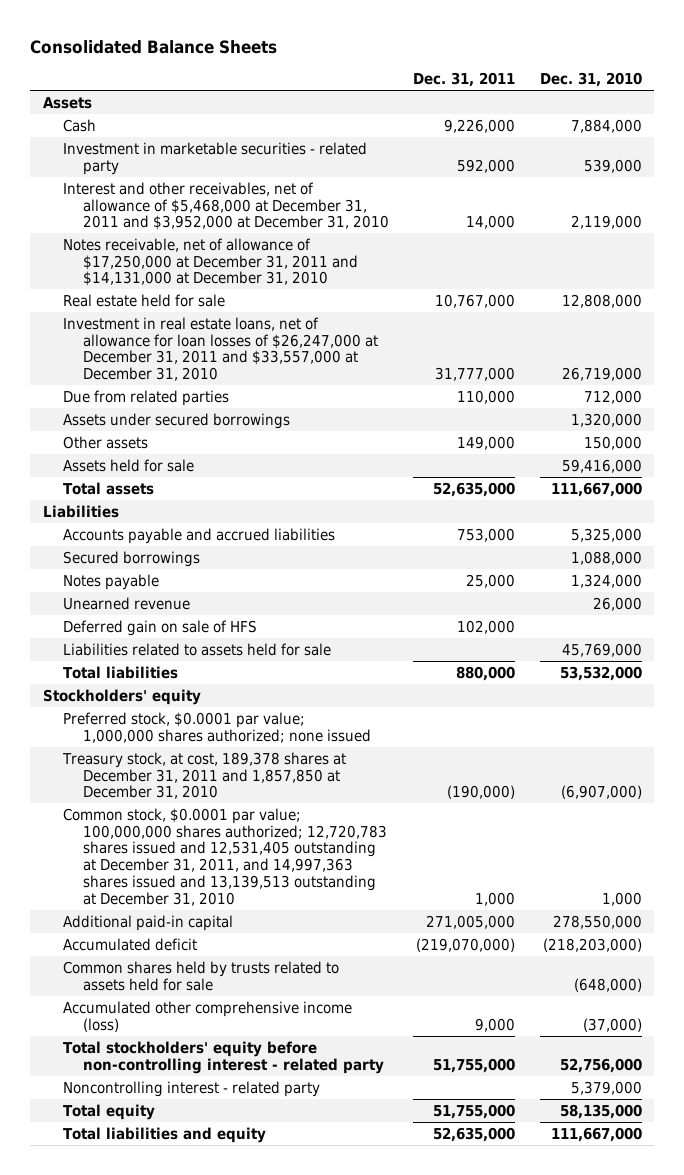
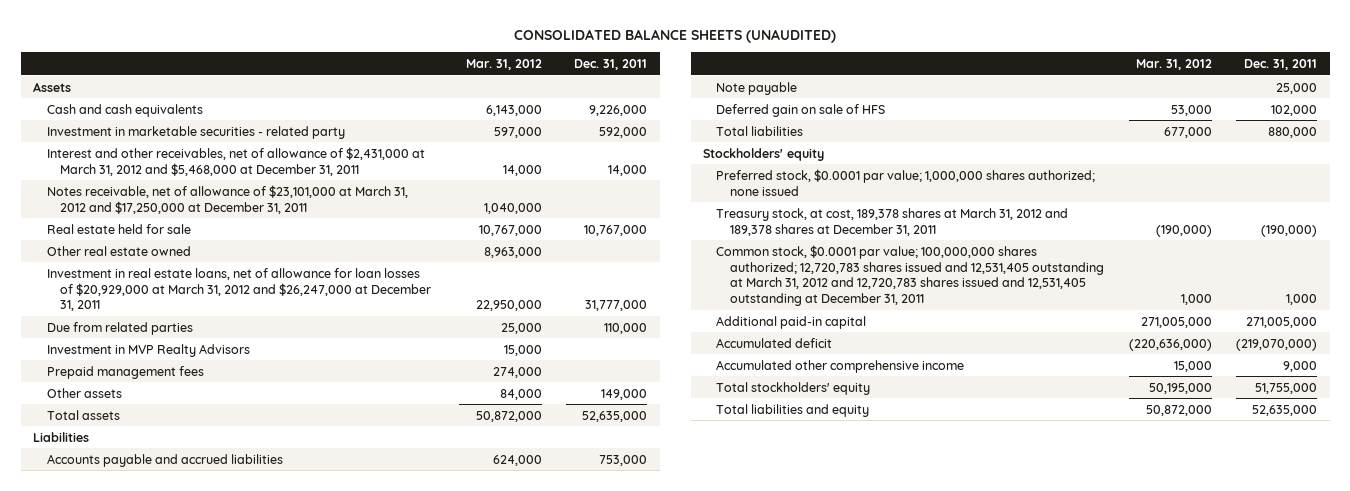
[30,40,278,55] Consolidated Balance Sheets -> [514,28,837,43] CONSOLIDATED BALANCE SHEETS (UNAUDITED)
[539,72,642,88] Dec. 31, 2010 -> none
none -> [465,58,542,70] Mar. 31, 2012
[62,118,96,132] Cash -> [46,103,203,117] Cash and cash equivalents
[62,181,390,231] Interest and other receivables, net of allowance of $5,468,000 at December 31, 2011 and $3,952,000 at December 31, 2010 -> [46,146,425,176] Interest and other receivables, net of allowance of $2,431,000 at March 31, 2012 and $5,468,000 at December 31, 2011
[62,237,359,287] Notes receivable, net of allowance of $17,250,000 at December 31, 2011 and $14,131,000 at December 31, 2010 -> [46,184,408,214] Notes receivable, net of allowance of $23,101,000 at March 31, 2012 and $17,250,000 at December 31, 2011
none -> [46,245,191,256] Other real estate owned
[62,316,379,382] Investment in real estate loans, net of allowance for loan losses of $26,247,000 at December 31, 2011 and $33,557,000 at December 31, 2010 -> [46,267,432,312] Investment in real estate loans, net of allowance for loan losses of $20,929,000 at March 31, 2012 and $26,247,000 at December 31, 2011
[62,412,290,429] Assets under secured borrowings -> none
none -> [46,343,250,357] Investment in MVP Realty Advisors
none -> [46,365,204,379] Prepaid management fees
[62,458,194,472] Assets held for sale -> none
[62,550,200,567] Secured borrowings -> none
[62,596,190,610] Unearned revenue -> none
[62,573,159,590] Notes payable -> [716,81,798,95] Note payable
[62,642,331,656] Liabilities related to assets held for sale -> none
[61,751,346,800] Treasury stock, at cost, 189,378 shares at December 31, 2011 and 1,857,850 at December 31, 2010 -> [716,207,1069,236] Treasury stock, at cost, 189,378 shares at March 31, 2012 and 189,378 shares at December 31, 2011
[62,807,388,906] Common stock, $0.0001 par value; 100,000,000 shares authorized; 12,720,783 shares issued and 12,531,405 outstanding at December 31, 2011, and 14,997,363 shares issued and 13,139,513 outstanding at December 31, 2010 -> [716,244,1105,307] Common stock, $0.0001 par value; 100,000,000 shares authorized; 12,720,783 shares issued and 12,531,405 outstanding at March 31, 2012 and 12,720,783 shares issued and 12,531,405 outstanding at December 31, 2011
[62,960,339,991] Common shares held by trusts related to assets held for sale -> none
[62,1040,385,1074] Total stockholders' equity before non-controlling interest - related party -> none
[62,1080,320,1097] Noncontrolling interest - related party -> none
[62,1000,352,1032] Accumulated other comprehensive income (loss) -> [716,359,965,373] Accumulated other comprehensive income
[62,1103,155,1120] Total equity -> [716,381,871,395] Total stockholders' equity

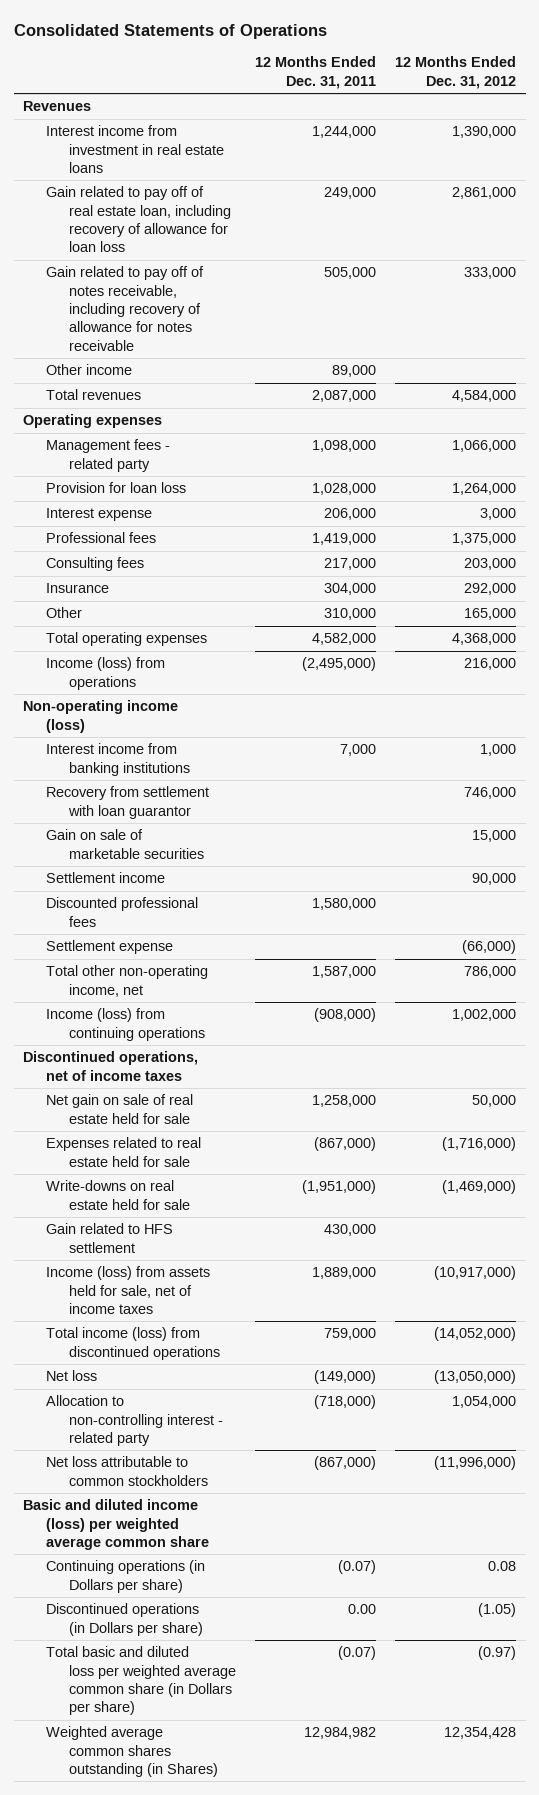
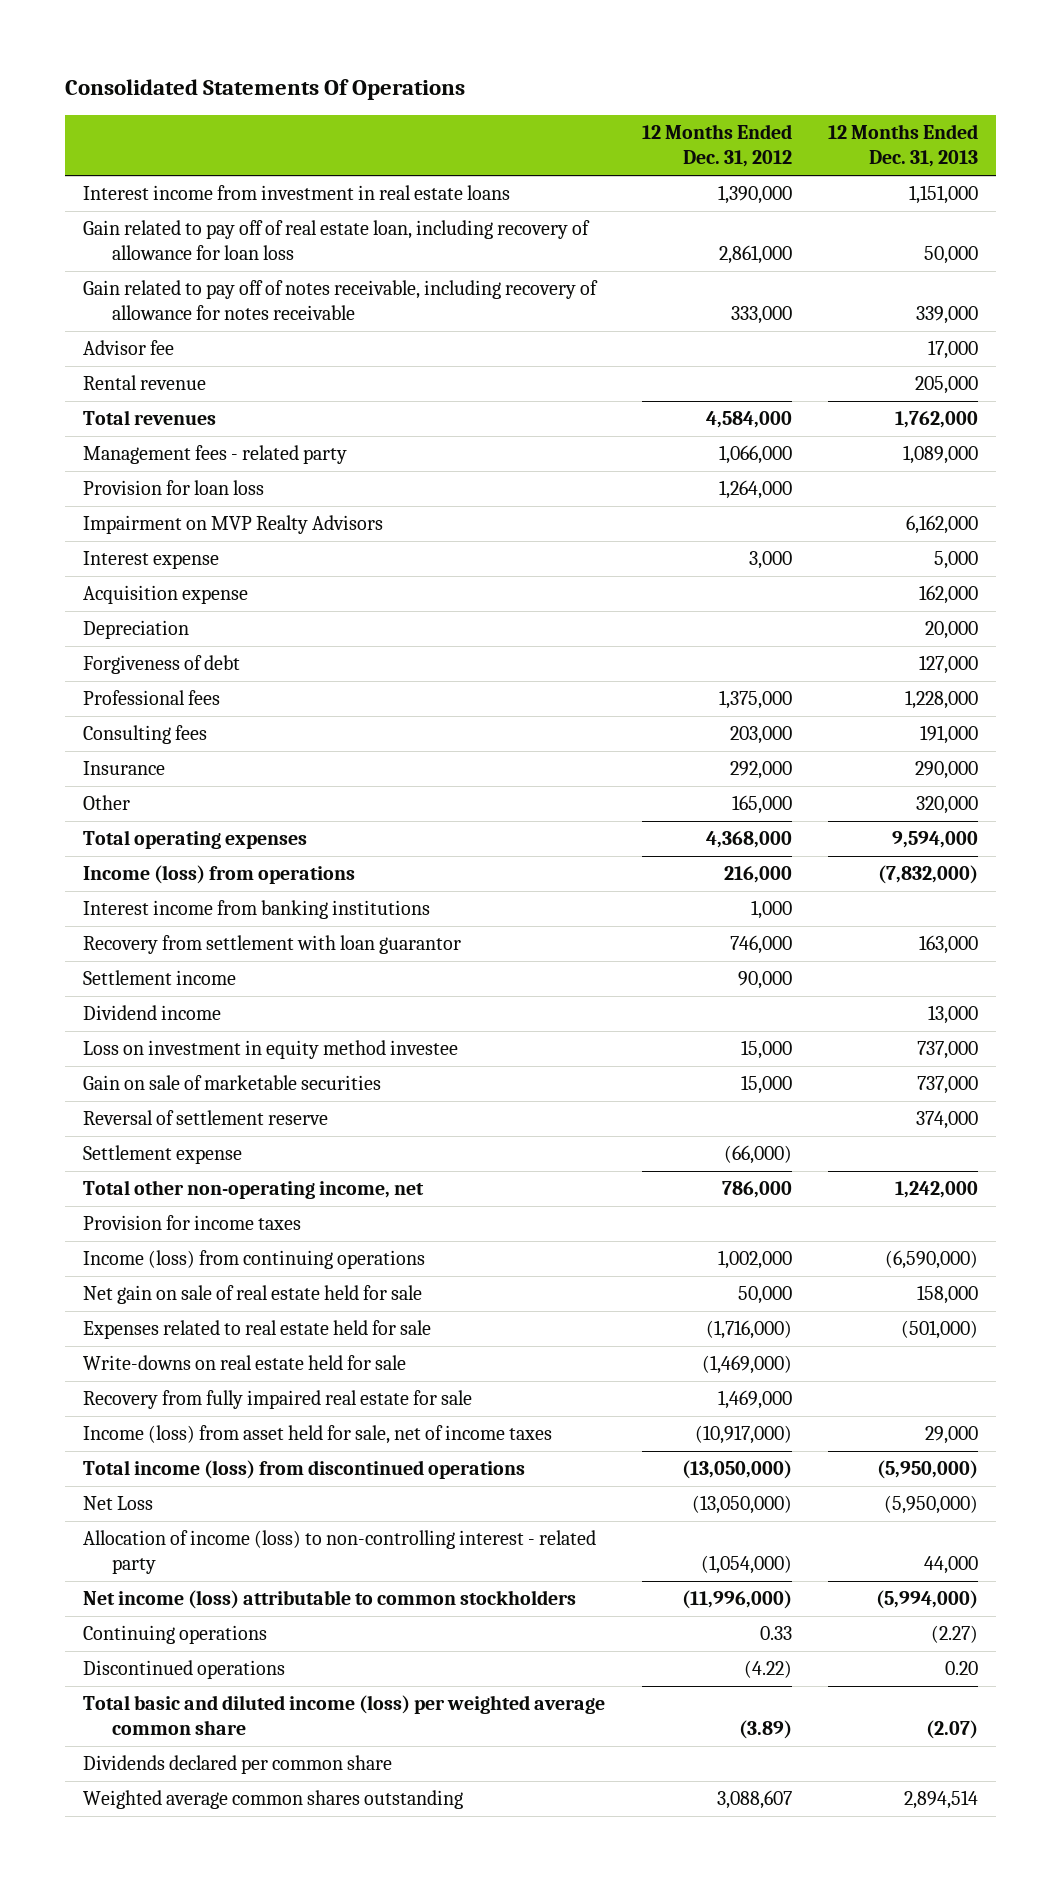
[13,23,327,39] Consolidated Statements of Operations -> [65,79,466,101] Consolidated Statements Of Operations
[255,56,377,89] 12 Months Ended Dec. 31, 2011 -> none
none -> [827,123,978,168] 12 Months Ended Dec. 31, 2013
[23,101,92,112] Revenues -> none
[46,364,133,376] Other income -> none
none -> [83,340,175,356] Advisor fee
none -> [83,375,207,391] Rental revenue
[23,414,163,429] Operating expenses -> none
none -> [83,515,384,535] Impairment on MVP Realty Advisors
none -> [83,585,249,605] Acquisition expense
none -> [83,620,190,640] Depreciation
none -> [83,655,241,675] Forgiveness of debt
[23,700,179,733] Non-operating income (loss) -> none
[46,897,199,927] Discounted professional fees -> none
none -> [83,1005,222,1021] Dividend income
none -> [83,1040,459,1060] Loss on investment in equity method investee
[46,829,204,859] Gain on sale of marketable securities -> [83,1075,382,1091] Gain on sale of marketable securities
none -> [83,1110,329,1126] Reversal of settlement reserve
none -> [83,1215,302,1231] Provision for income taxes
[23,1051,199,1081] Discontinued operations, net of income taxes -> none
[46,1223,174,1253] Gain related to HFS settlement -> none
[23,1499,210,1551] Basic and diluted income (loss) per weighted average common share -> none
none -> [83,1390,473,1410] Recovery from fully impaired real estate for sale
[46,1266,211,1315] Income (loss) from assets held for sale, net of income taxes -> [83,1425,553,1445] Income (loss) from asset held for sale, net of income taxes
[434,1327,517,1342] (14,052,000) -> [681,1460,792,1480] (13,050,000)
[46,1370,98,1382] Net loss -> [83,1496,154,1511] Net Loss
[46,1395,223,1447] Allocation to non-controlling interest - related party -> [83,1530,597,1575] Allocation of income (loss) to non-controlling interest - related party
[452,1396,517,1409] 1,054,000 -> [700,1555,792,1575] (1,054,000)
[46,1456,208,1486] Net loss attributable to common stockholders -> [83,1590,577,1610] Net income (loss) attributable to common stockholders
[46,1560,206,1593] Continuing operations (in Dollars per share) -> [83,1625,268,1645] Continuing operations
[488,1561,517,1572] 0.08 -> [759,1626,792,1641] 0.33
[46,1603,203,1636] Discontinued operations (in Dollars per share) -> [83,1660,286,1680] Discontinued operations
[478,1603,517,1618] (1.05) -> [743,1660,792,1679] (4.22)
[46,1646,236,1716] Total basic and diluted loss per weighted average common share (in Dollars per share) -> [83,1695,606,1736] Total basic and diluted income (loss) per weighted average common share
[478,1646,517,1661] (0.97) -> [738,1720,792,1740] (3.89)
none -> [83,1755,393,1775] Dividends declared per common share
[46,1726,218,1778] Weighted average common shares outstanding (in Shares) -> [83,1790,464,1810] Weighted average common shares outstanding
[444,1727,517,1740] 12,354,428 -> [716,1790,792,1810] 3,088,607

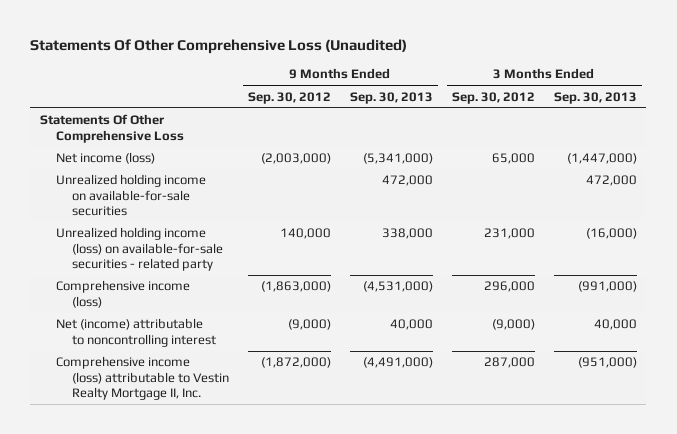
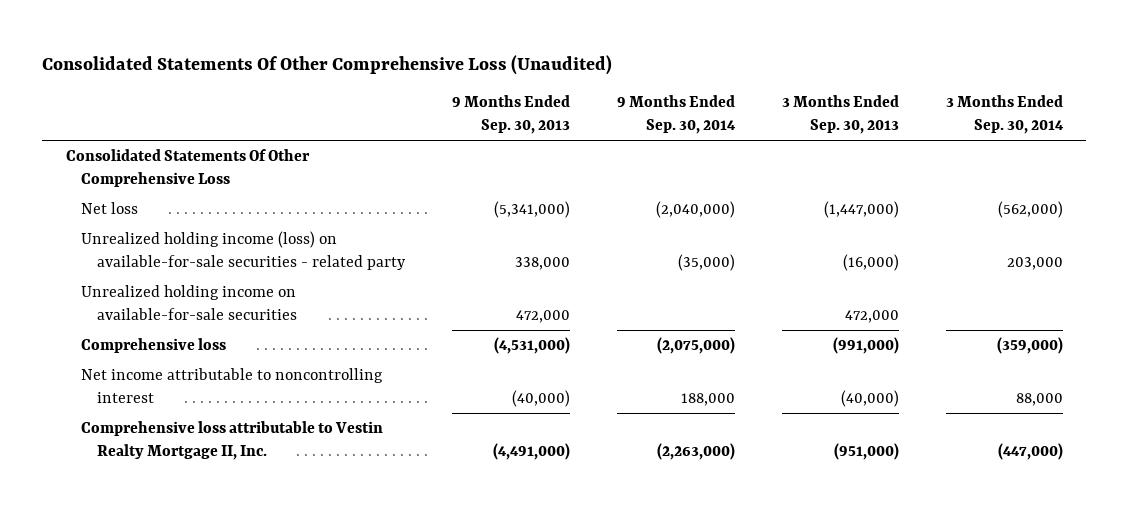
[30,39,408,55] Statements Of Other Comprehensive Loss (Unaudited) -> [42,54,613,75] Consolidated Statements Of Other Comprehensive Loss (Unaudited)
[247,91,331,104] Sep. 30, 2012 -> none
[451,91,535,104] Sep. 30, 2012 -> none
none -> [616,95,736,135] 9 Months Ended Sep. 30, 2014
none -> [945,95,1064,135] 3 Months Ended Sep. 30, 2014
[39,114,184,143] Statements Of Other Comprehensive Loss -> [65,149,310,188] Consolidated Statements Of Other Comprehensive Loss
[55,152,155,165] Net income (loss) -> [81,202,139,215] Net loss
[55,174,206,216] Unrealized holding income on available-for-sale securities -> [81,285,297,321] Unrealized holding income on available-for-sale securities
[55,280,190,308] Comprehensive income (loss) -> [81,338,227,354] Comprehensive loss
[55,318,216,347] Net (income) attributable to noncontrolling interest -> [81,368,384,404] Net income attributable to noncontrolling interest
[389,319,433,331] 40,000 -> [511,390,570,408] (40,000)
[593,319,637,331] 40,000 -> [840,390,899,408] (40,000)
[55,356,229,400] Comprehensive income (loss) attributable to Vestin Realty Mortgage II, Inc. -> [81,421,384,461] Comprehensive loss attributable to Vestin Realty Mortgage II, Inc.

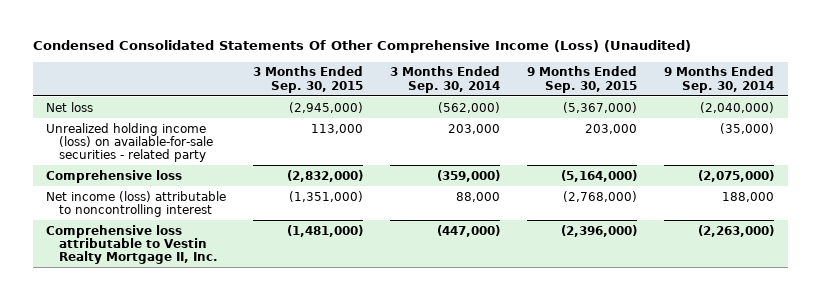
[42,54,613,75] Consolidated Statements Of Other Comprehensive Loss (Unaudited) -> [32,40,691,54] Condensed Consolidated Statements Of Other Comprehensive Income (Loss) (Unaudited)
[451,95,570,135] 9 Months Ended Sep. 30, 2013 -> none
[781,95,899,135] 3 Months Ended Sep. 30, 2013 -> none
none -> [253,66,364,93] 3 Months Ended Sep. 30, 2015
none -> [527,66,638,93] 9 Months Ended Sep. 30, 2015
[65,149,310,188] Consolidated Statements Of Other Comprehensive Loss -> none
[81,285,297,321] Unrealized holding income on available-for-sale securities -> none
[81,368,384,404] Net income attributable to noncontrolling interest -> [46,190,227,217] Net income (loss) attributable to noncontrolling interest

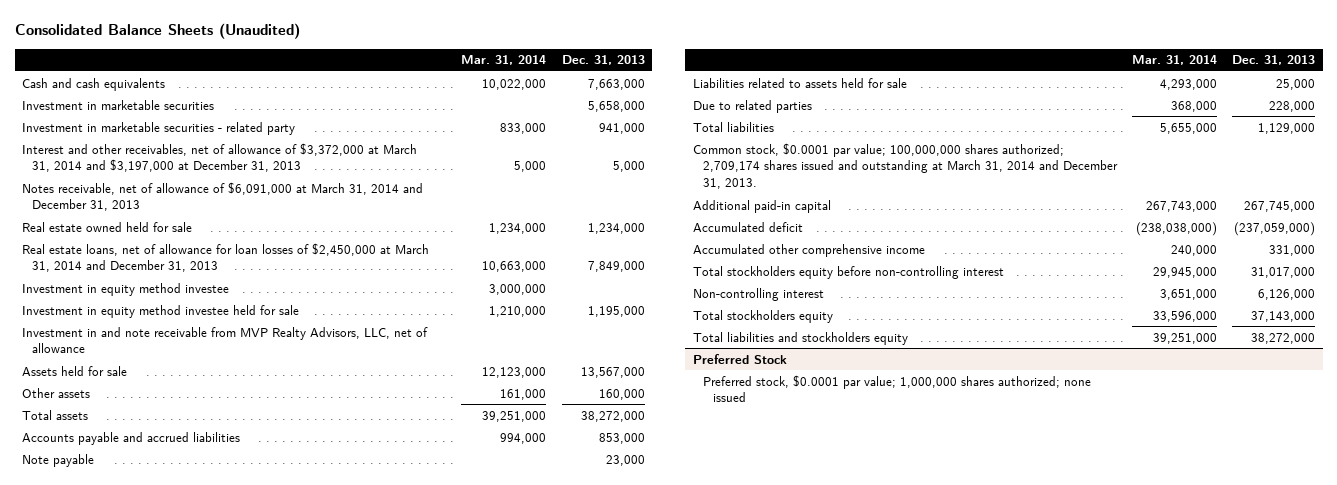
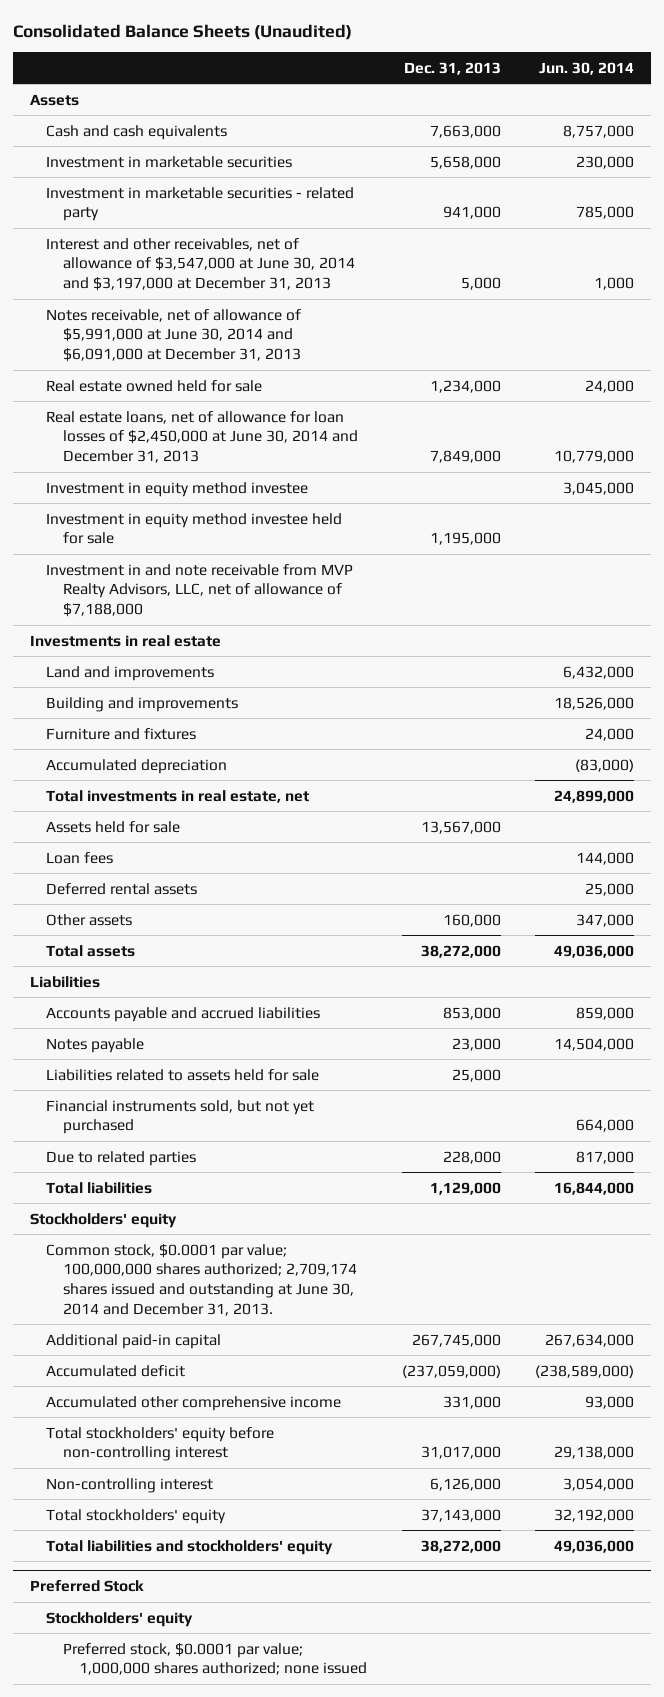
[461,55,547,66] Mar. 31, 2014 -> none
none -> [539,61,635,75] Jun. 30, 2014
none -> [29,93,79,106] Assets
[22,142,418,173] Interest and other receivables, net of allowance of $3,372,000 at March 31, 2014 and $3,197,000 at December 31, 2013 -> [46,237,355,291] Interest and other receivables, net of allowance of $3,547,000 at June 30, 2014 and $3,197,000 at December 31, 2013
[22,181,424,212] Notes receivable, net of allowance of $6,091,000 at March 31, 2014 and December 31, 2013 -> [46,308,302,362] Notes receivable, net of allowance of $5,991,000 at June 30, 2014 and $6,091,000 at December 31, 2013
[22,242,430,273] Real estate loans, net of allowance for loan losses of $2,450,000 at March 31, 2014 and December 31, 2013 -> [46,410,358,463] Real estate loans, net of allowance for loan losses of $2,450,000 at June 30, 2014 and December 31, 2013
[22,326,429,354] Investment in and note receivable from MVP Realty Advisors, LLC, net of allowance -> [46,563,354,617] Investment in and note receivable from MVP Realty Advisors, LLC, net of allowance of $7,188,000
none -> [29,634,221,647] Investments in real estate
none -> [46,665,215,681] Land and improvements
none -> [46,696,239,712] Building and improvements
none -> [46,727,197,740] Furniture and fixtures
none -> [46,758,228,774] Accumulated depreciation
none -> [46,789,310,803] Total investments in real estate, net
none -> [46,851,114,864] Loan fees
none -> [46,882,198,895] Deferred rental assets
none -> [29,975,100,988] Liabilities
[22,453,95,467] Note payable -> [46,1037,145,1053] Notes payable
none -> [46,1099,315,1135] Financial instruments sold, but not yet purchased
none -> [29,1212,177,1228] Stockholders' equity
[692,142,1118,190] Common stock, $0.0001 par value; 100,000,000 shares authorized; 2,709,174 shares issued and outstanding at March 31, 2014 and December 31, 2013. -> [46,1243,357,1316] Common stock, $0.0001 par value; 100,000,000 shares authorized; 2,709,174 shares issued and outstanding at June 30, 2014 and December 31, 2013.
[692,265,1004,279] Total stockholders equity before non-controlling interest -> [46,1426,275,1462] Total stockholders' equity before non-controlling interest
[692,309,833,323] Total stockholders equity -> [46,1508,227,1524] Total stockholders' equity
[692,331,908,345] Total liabilities and stockholders equity -> [46,1539,334,1555] Total liabilities and stockholders' equity
none -> [46,1611,194,1627] Stockholders' equity

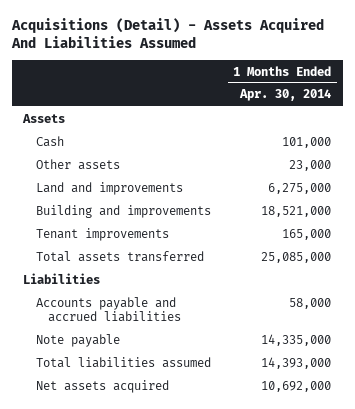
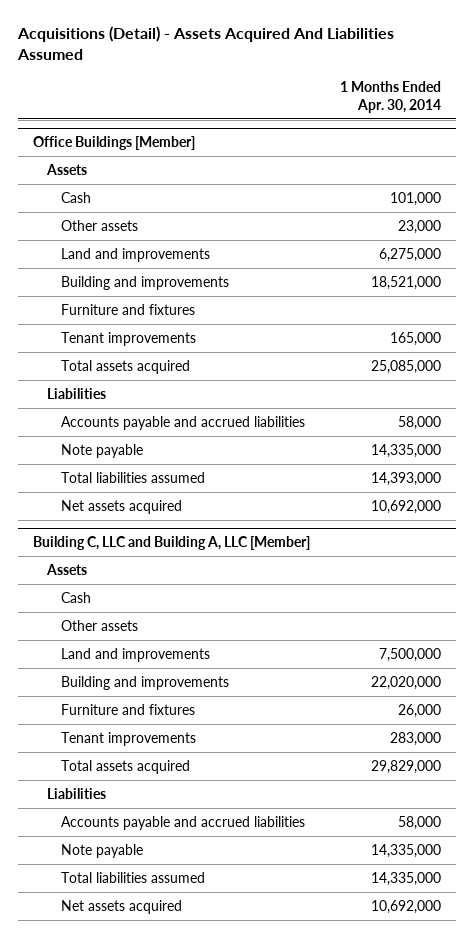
none -> [32,136,195,151] Office Buildings [Member]
none -> [61,303,196,315] Furniture and fixtures
[35,250,204,262] Total assets transferred -> [61,359,191,374] Total assets acquired
none -> [32,536,310,551] Building C, LLC and Building A, LLC [Member]
none -> [45,563,87,575] Assets
none -> [61,591,92,603] Cash
none -> [61,619,139,631] Other assets
none -> [61,647,211,662] Land and improvements
none -> [61,675,230,690] Building and improvements
none -> [61,703,196,715] Furniture and fixtures
none -> [61,731,197,746] Tenant improvements
none -> [61,759,191,774] Total assets acquired
none -> [46,787,106,799] Liabilities
none -> [61,815,306,830] Accounts payable and accrued liabilities
none -> [61,843,144,858] Note payable
none -> [61,871,206,883] Total liabilities assumed
none -> [61,899,183,914] Net assets acquired

